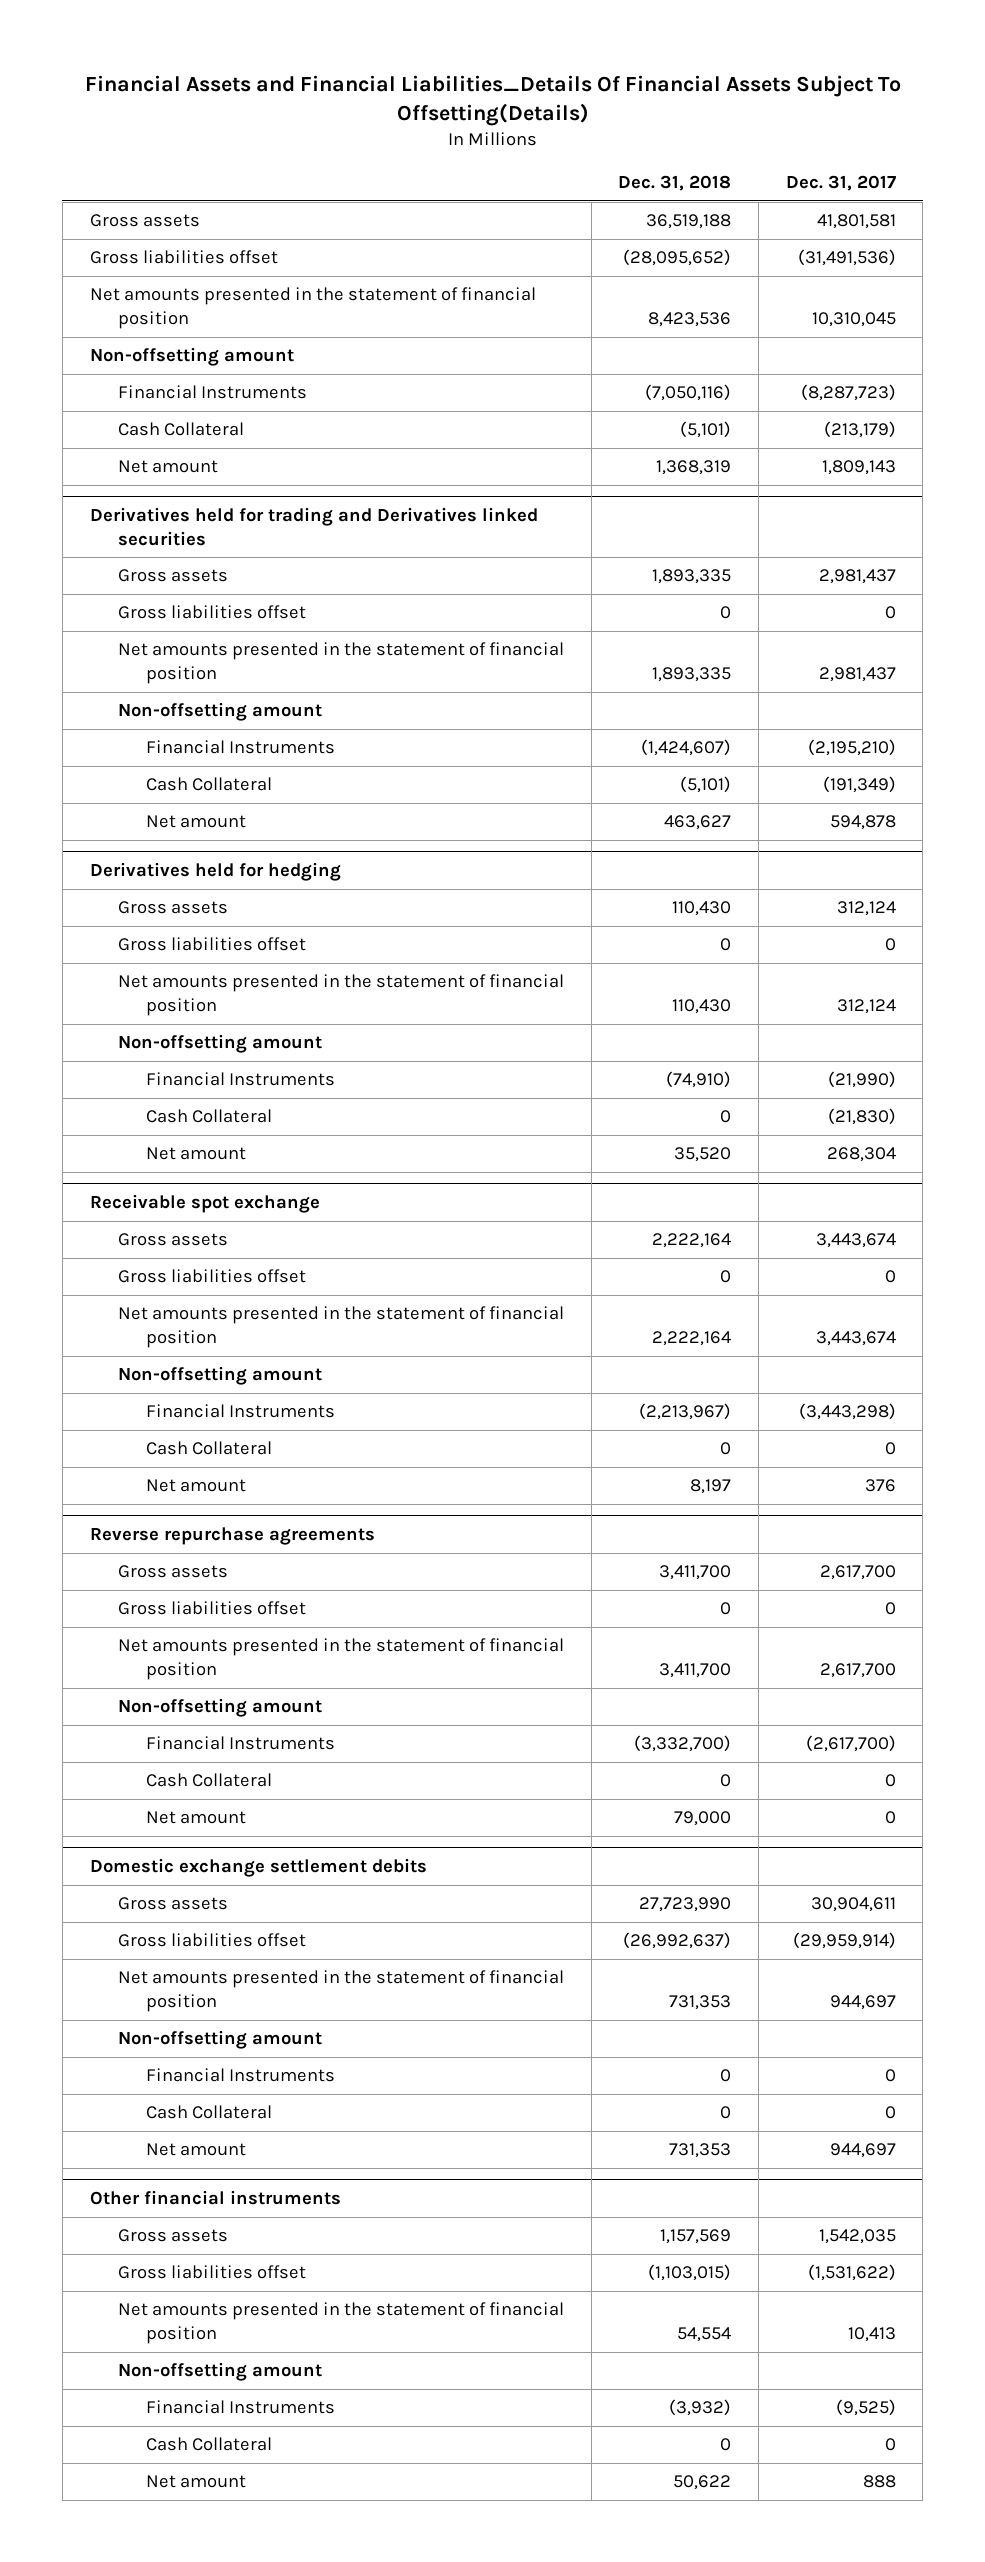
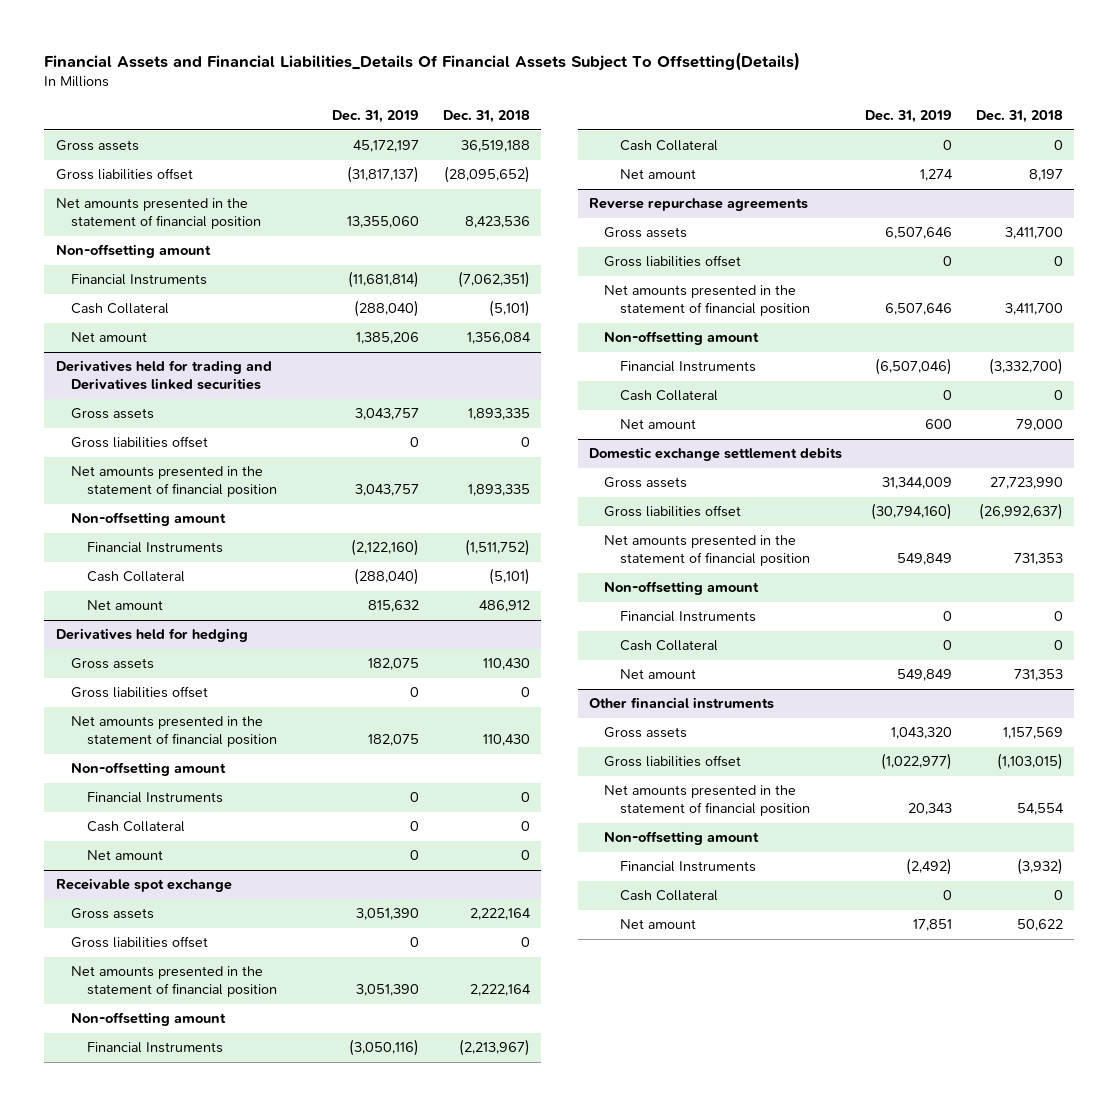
[785,175,896,192] Dec. 31, 2017 -> none
none -> [332,110,420,124] Dec. 31, 2019
[645,384,732,402] (7,050,116) -> [457,271,530,289] (7,062,351)
[656,460,732,476] 1,368,319 -> [466,332,531,345] 1,356,084
[641,739,732,757] (1,424,607) -> [464,539,530,557] (1,511,752)
[664,815,732,831] 463,627 -> [478,600,530,613] 486,912
[666,1071,732,1089] (74,910) -> [520,792,530,803] 0
[674,1147,732,1163] 35,520 -> [520,850,530,861] 0

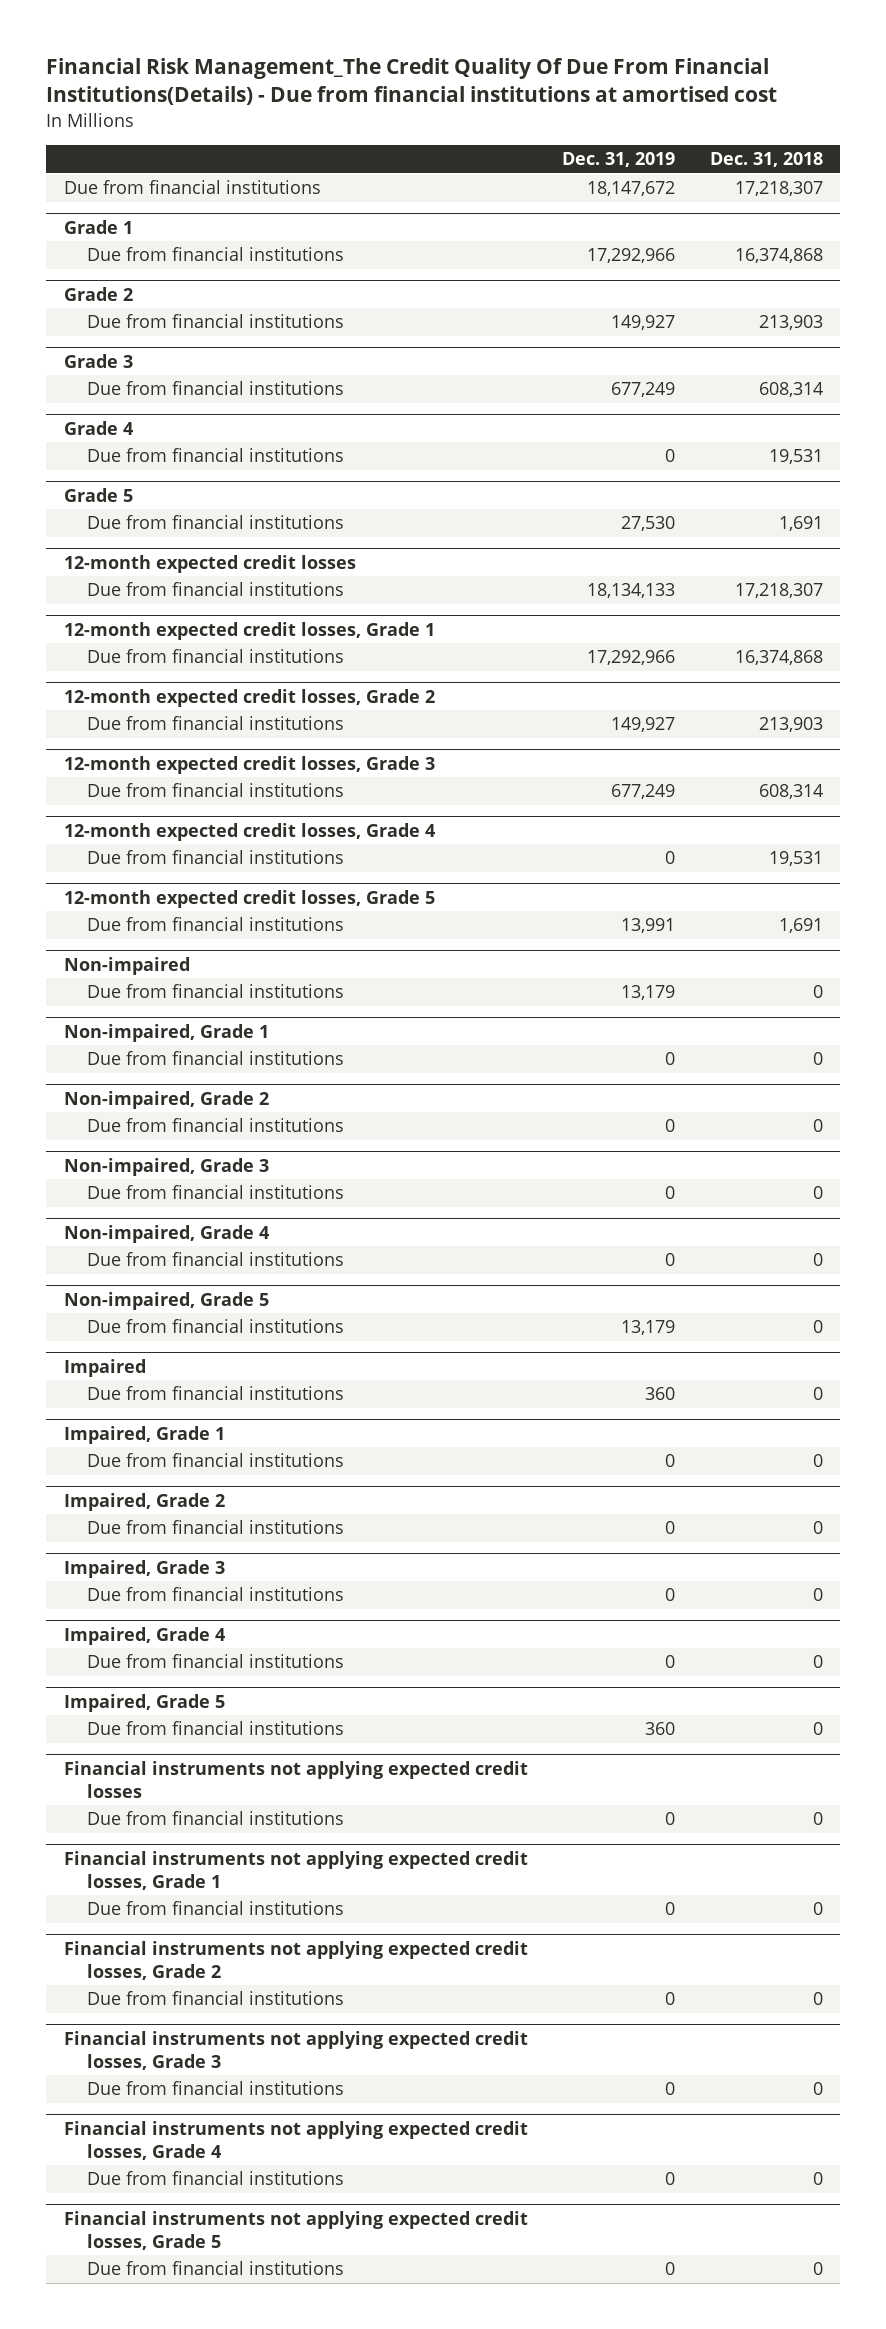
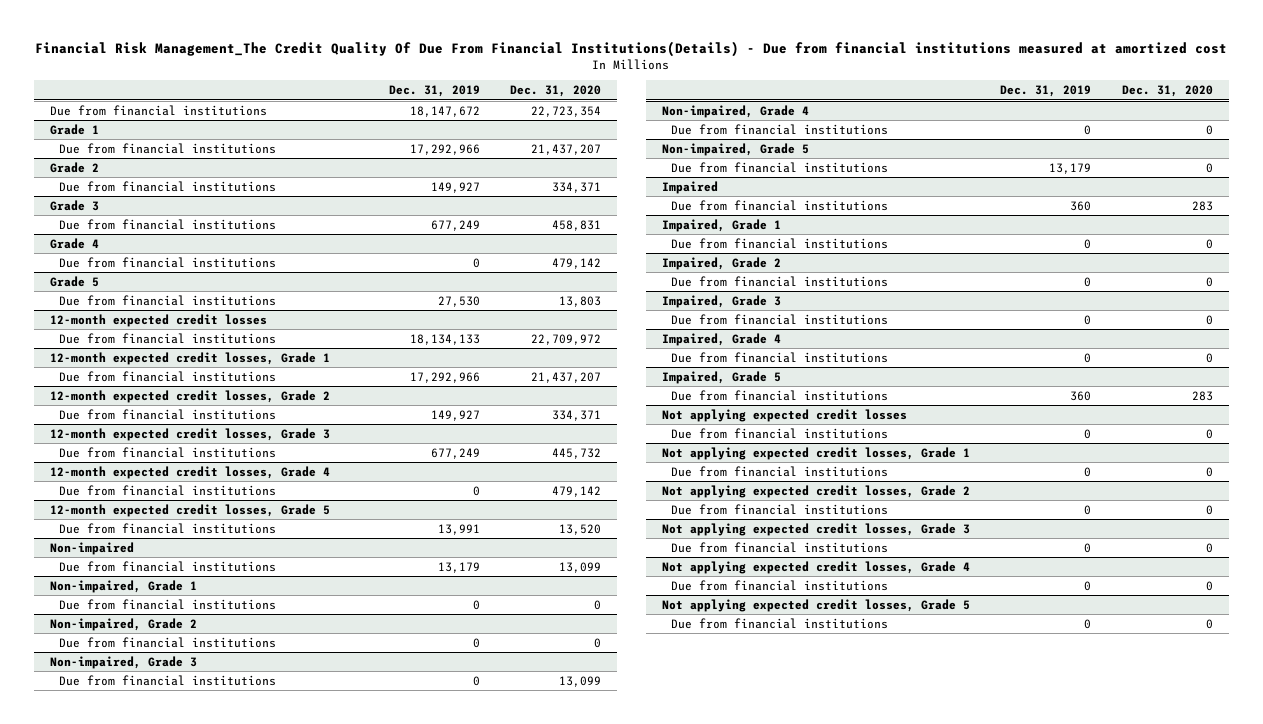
[46,58,778,106] Financial Risk Management_The Credit Quality Of Due From Financial Institutions(Details) - Due from financial institutions at amortised cost -> [35,40,1228,57] Financial Risk Management_The Credit Quality Of Due From Financial Institutions(Details) - Due from financial institutions measured at amortized cost
[709,152,823,168] Dec. 31, 2018 -> none
none -> [510,85,602,98] Dec. 31, 2020
[63,1760,528,1798] Financial instruments not applying expected credit losses -> [661,408,907,422] Not applying expected credit losses
[63,1850,528,1890] Financial instruments not applying expected credit losses, Grade 1 -> [661,446,970,460] Not applying expected credit losses, Grade 1
[63,1940,528,1980] Financial instruments not applying expected credit losses, Grade 2 -> [661,484,970,498] Not applying expected credit losses, Grade 2
[63,2030,528,2070] Financial instruments not applying expected credit losses, Grade 3 -> [661,522,970,536] Not applying expected credit losses, Grade 3
[63,2120,528,2160] Financial instruments not applying expected credit losses, Grade 4 -> [661,560,970,574] Not applying expected credit losses, Grade 4
[63,2210,528,2250] Financial instruments not applying expected credit losses, Grade 5 -> [661,598,970,612] Not applying expected credit losses, Grade 5

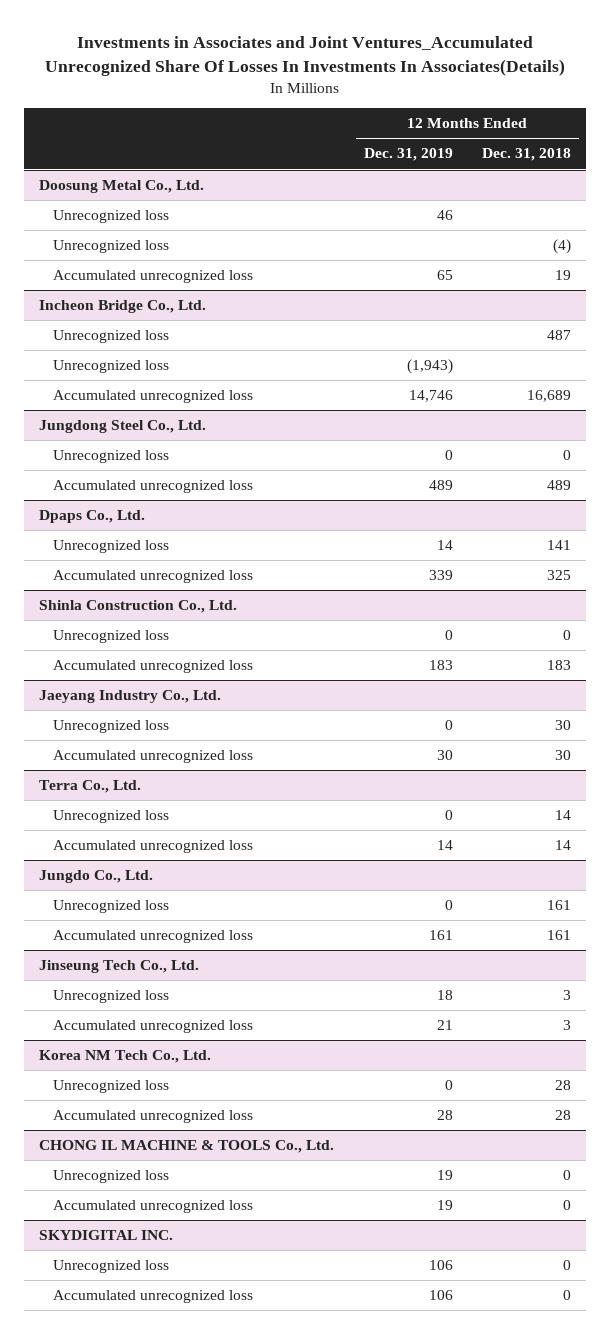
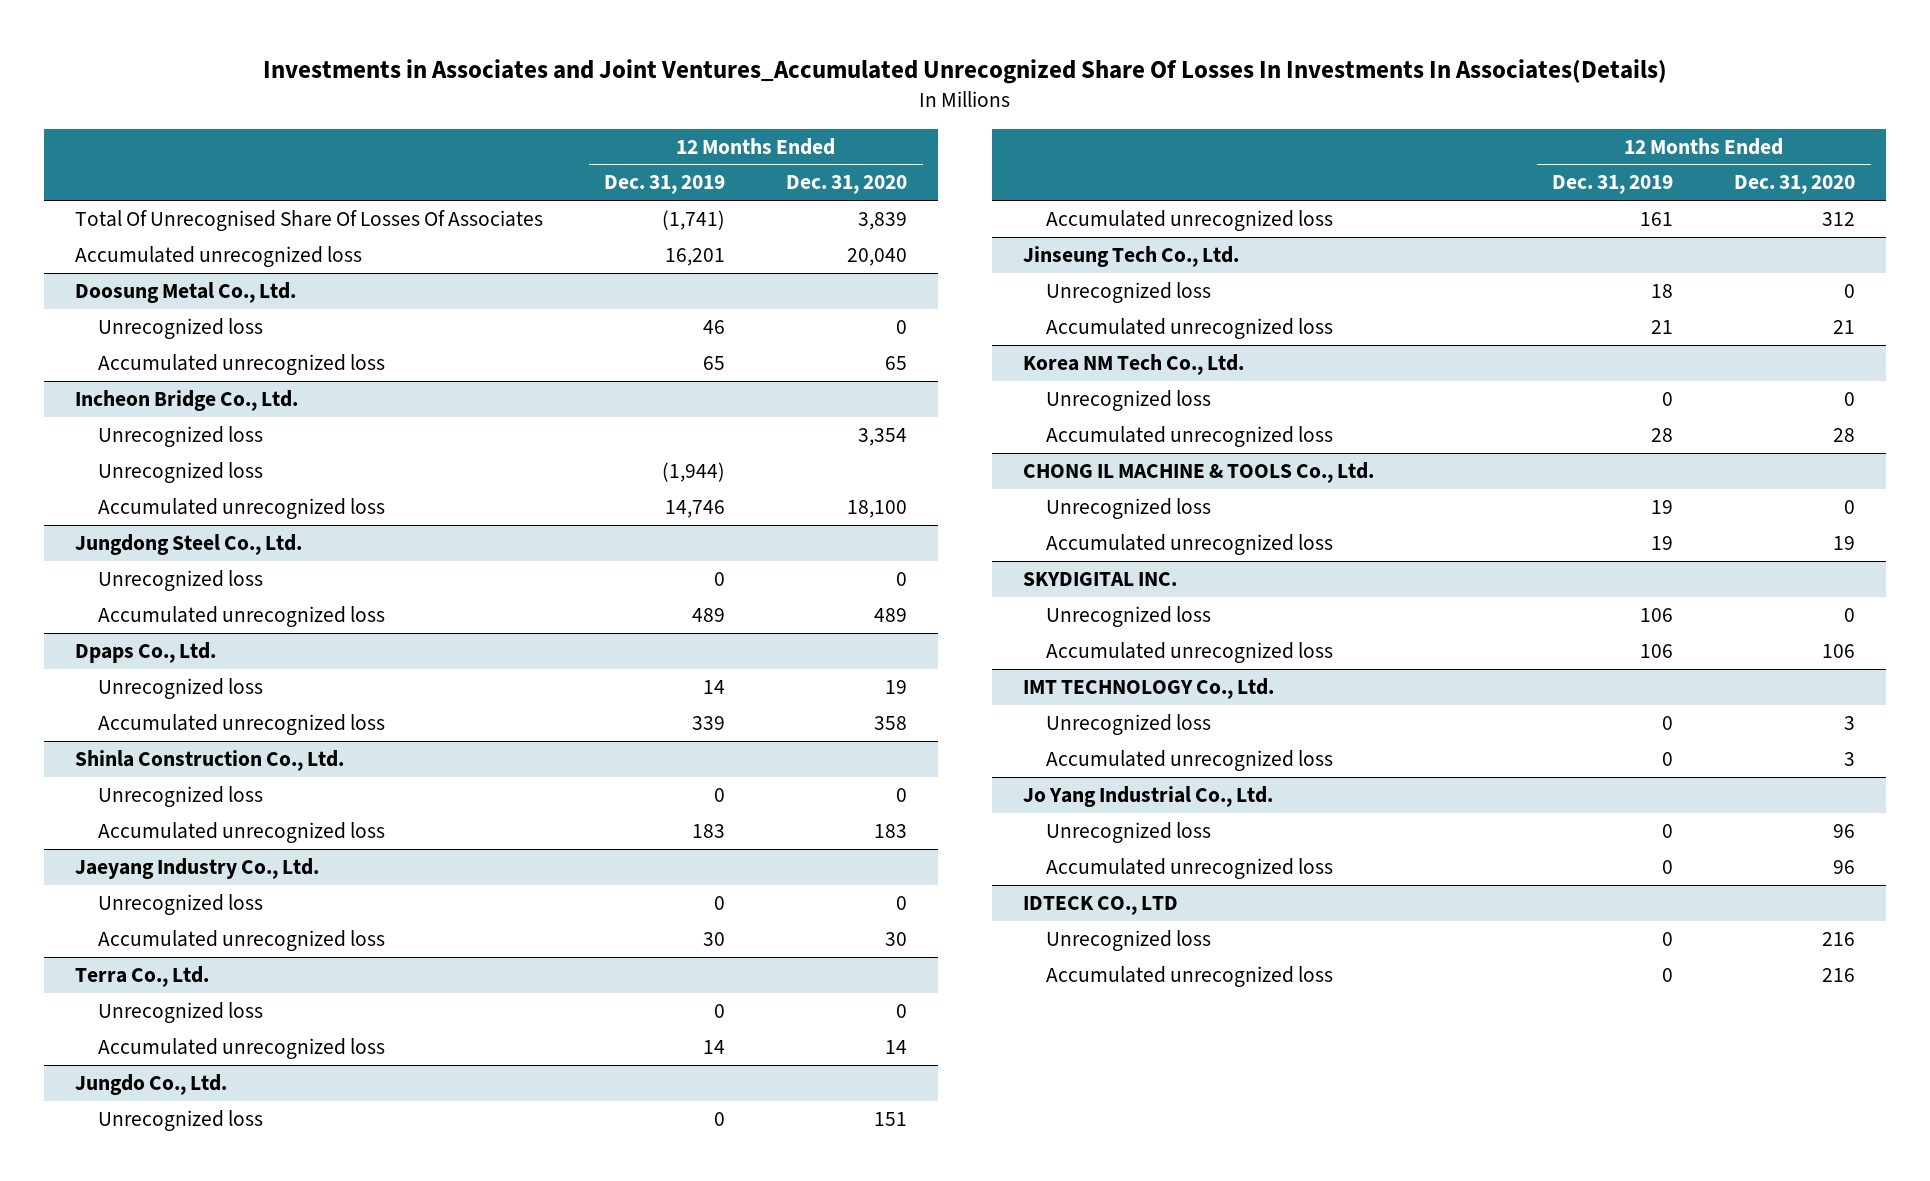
[482,148,572,162] Dec. 31, 2018 -> none
none -> [786,175,908,195] Dec. 31, 2020
none -> [74,210,543,232] Total Of Unrecognised Share Of Losses Of Associates
none -> [74,246,362,268] Accumulated unrecognized loss
[52,240,169,254] Unrecognized loss -> none
[406,359,453,375] (1,943) -> [661,462,725,483] (1,944)
none -> [1022,678,1274,700] IMT TECHNOLOGY Co., Ltd.
none -> [1046,714,1212,736] Unrecognized loss
none -> [1046,750,1334,772] Accumulated unrecognized loss
none -> [1022,786,1273,808] Jo Yang Industrial Co., Ltd.
none -> [1046,822,1212,844] Unrecognized loss
none -> [1046,858,1334,880] Accumulated unrecognized loss
none -> [1022,896,1178,916] IDTECK CO., LTD
none -> [1046,930,1212,952] Unrecognized loss
none -> [1046,966,1334,988] Accumulated unrecognized loss

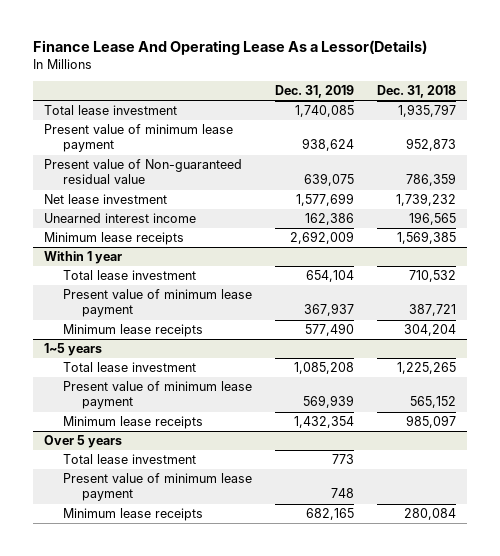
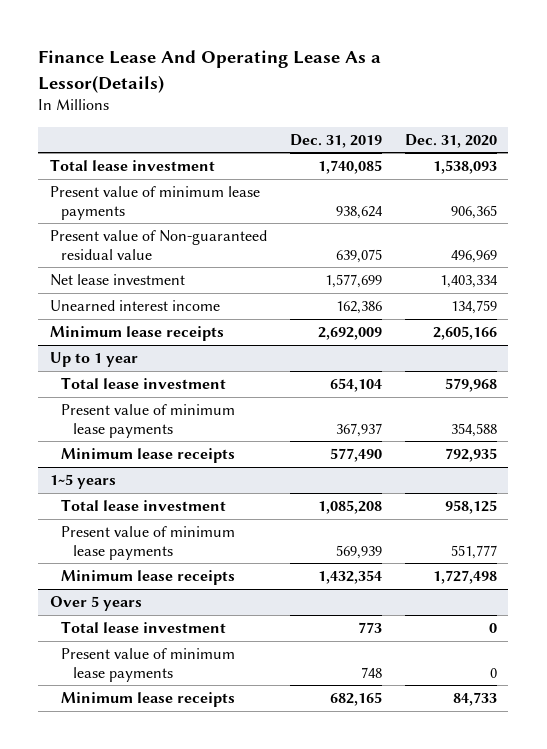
[376,85,456,99] Dec. 31, 2018 -> none
none -> [404,133,497,148] Dec. 31, 2020
[44,124,234,153] Present value of minimum lease payment -> [49,186,260,220] Present value of minimum lease payments
[44,251,123,265] Within 1 year -> [49,352,138,368] Up to 1 year
[63,289,253,318] Present value of minimum lease payment -> [61,404,236,438] Present value of minimum lease payments
[63,381,253,410] Present value of minimum lease payment -> [61,526,236,560] Present value of minimum lease payments
[63,473,253,502] Present value of minimum lease payment -> [61,648,236,682] Present value of minimum lease payments

